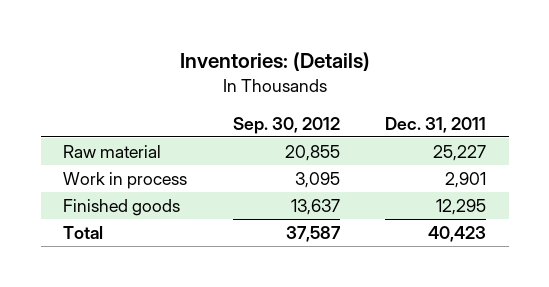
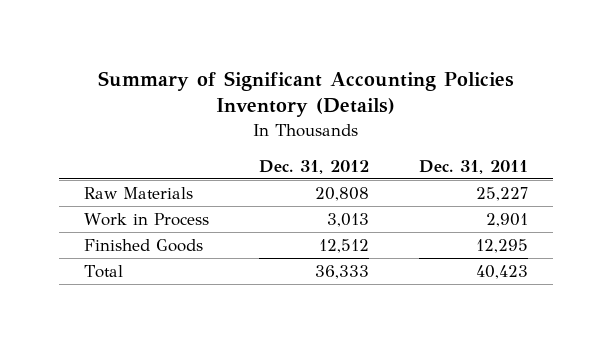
[179,51,370,71] Inventories: (Details) -> [97,70,514,118] Summary of Significant Accounting Policies Inventory (Details)
[232,116,340,134] Sep. 30, 2012 -> none
none -> [258,159,369,174] Dec. 31, 2012
[63,145,162,159] Raw material -> [83,187,193,200] Raw Materials
[63,172,188,190] Work in process -> [83,213,209,227] Work in Process
[63,199,181,217] Finished goods -> [83,239,203,253] Finished Goods

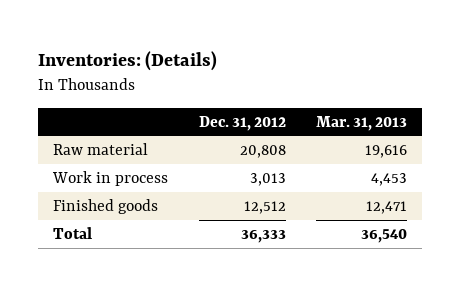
[97,70,514,118] Summary of Significant Accounting Policies Inventory (Details) -> [38,50,218,71] Inventories: (Details)
[418,159,528,174] Dec. 31, 2011 -> none
none -> [315,115,407,131] Mar. 31, 2013
[83,187,193,200] Raw Materials -> [53,142,149,155] Raw material
[83,213,209,227] Work in Process -> [52,170,169,186] Work in process
[83,239,203,253] Finished Goods -> [53,198,159,214] Finished goods

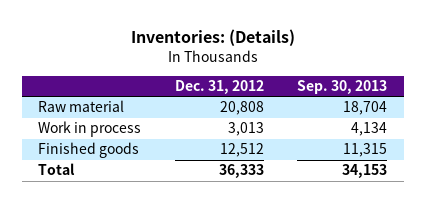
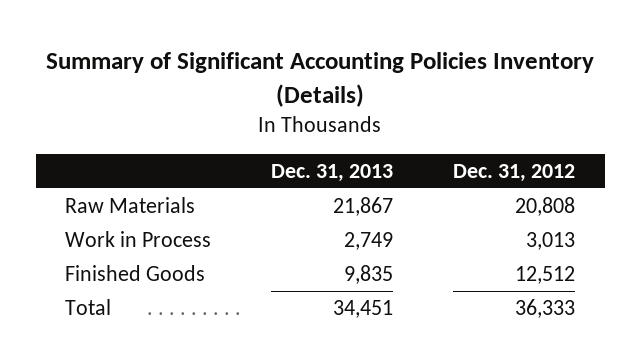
[130,29,295,47] Inventories: (Details) -> [46,52,595,107] Summary of Significant Accounting Policies Inventory (Details)
[297,80,388,95] Sep. 30, 2013 -> none
none -> [271,163,394,182] Dec. 31, 2013
[38,100,125,113] Raw material -> [65,196,196,213] Raw Materials
[38,121,142,138] Work in process -> [65,230,212,247] Work in Process
[38,142,140,159] Finished goods -> [65,264,206,281] Finished Goods

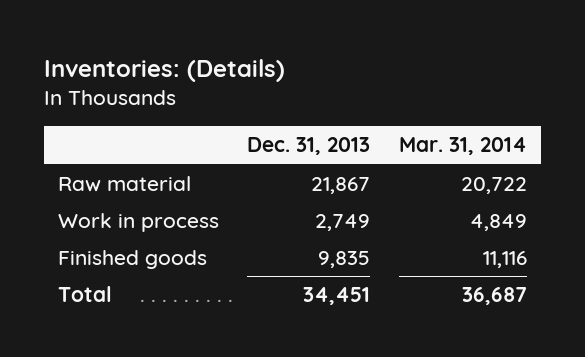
[46,52,595,107] Summary of Significant Accounting Policies Inventory (Details) -> [43,58,285,82] Inventories: (Details)
[452,163,575,182] Dec. 31, 2012 -> none
none -> [398,137,527,156] Mar. 31, 2014
[65,196,196,213] Raw Materials -> [58,176,192,193] Raw material
[65,230,212,247] Work in Process -> [58,213,220,233] Work in process
[65,264,206,281] Finished Goods -> [58,250,208,270] Finished goods

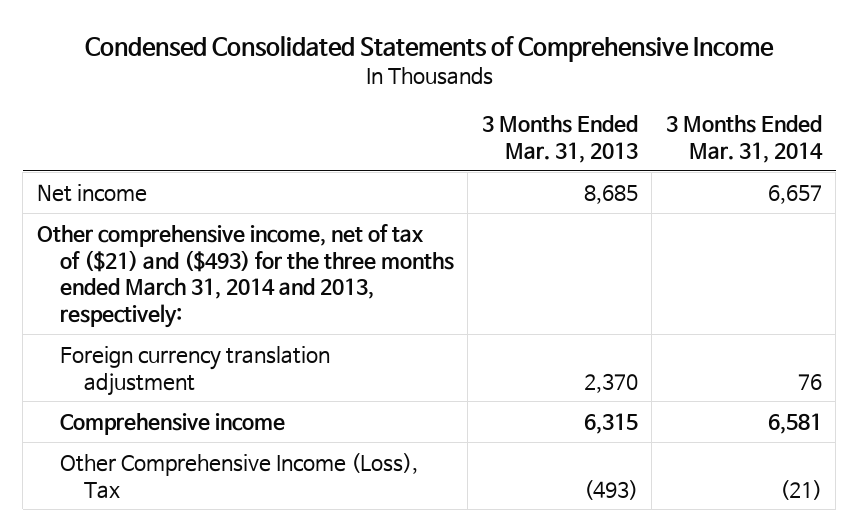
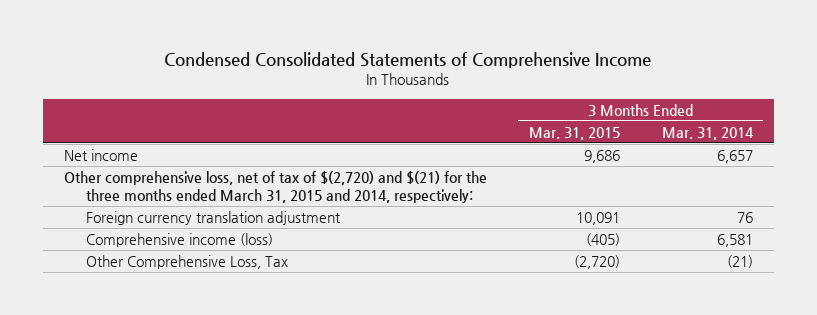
[481,115,638,164] 3 Months Ended Mar. 31, 2013 -> none
none -> [528,126,620,140] Mar. 31, 2015
[36,223,455,329] Other comprehensive income, net of tax of ($21) and ($493) for the three months ended March 31, 2014 and 2013, respectively: -> [64,171,488,203] Other comprehensive loss, net of tax of $(2,720) and $(21) for the three months ended March 31, 2015 and 2014, respectively:
[60,412,286,435] Comprehensive income -> [86,233,274,248] Comprehensive income (loss)
[60,452,419,499] Other Comprehensive Income (Loss), Tax -> [86,255,289,270] Other Comprehensive Loss, Tax

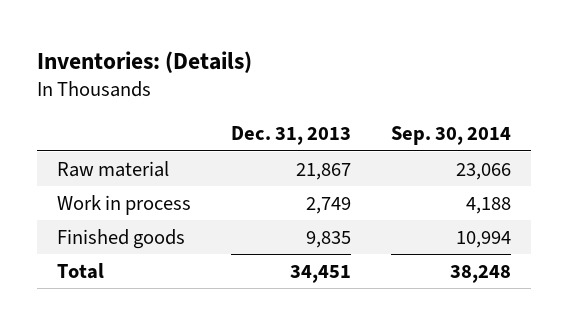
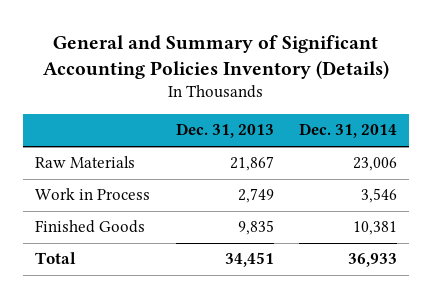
[36,50,252,73] Inventories: (Details) -> [43,34,390,79] General and Summary of Significant Accounting Policies Inventory (Details)
[390,126,511,146] Sep. 30, 2014 -> none
none -> [298,123,397,139] Dec. 31, 2014
[56,160,169,177] Raw material -> [35,156,136,169] Raw Materials
[56,194,191,215] Work in process -> [35,188,151,201] Work in Process
[56,228,185,249] Finished goods -> [35,220,146,234] Finished Goods

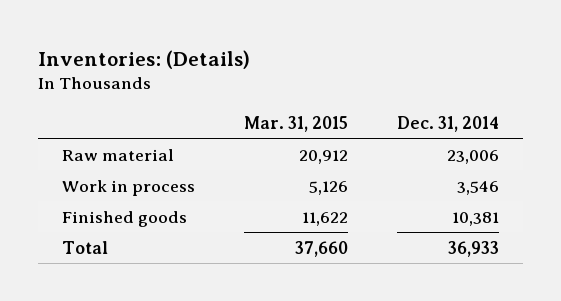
[43,34,390,79] General and Summary of Significant Accounting Policies Inventory (Details) -> [38,49,251,69] Inventories: (Details)
[175,123,274,139] Dec. 31, 2013 -> none
none -> [244,115,349,132] Mar. 31, 2015
[35,156,136,169] Raw Materials -> [62,148,175,161] Raw material
[35,188,151,201] Work in Process -> [62,179,196,196] Work in process
[35,220,146,234] Finished Goods -> [62,210,188,227] Finished goods

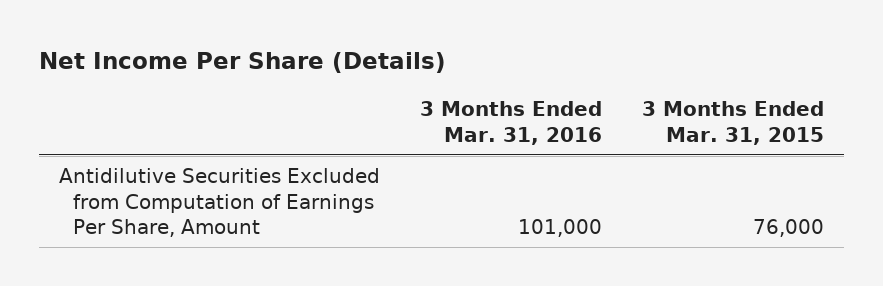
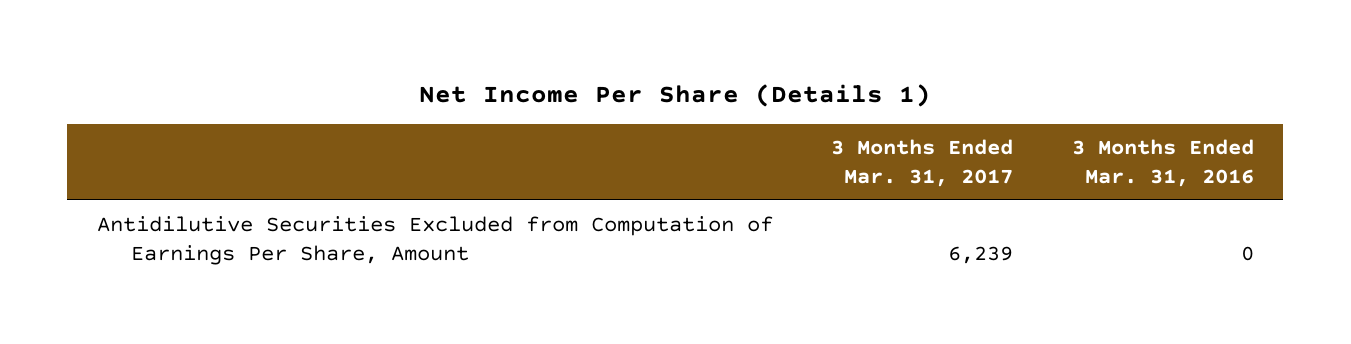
[38,52,446,74] Net Income Per Share (Details) -> [419,84,932,108] Net Income Per Share (Details 1)
[642,101,825,145] 3 Months Ended Mar. 31, 2015 -> none
none -> [831,139,1014,188] 3 Months Ended Mar. 31, 2017
[517,218,602,237] 101,000 -> [1240,245,1254,261] 0

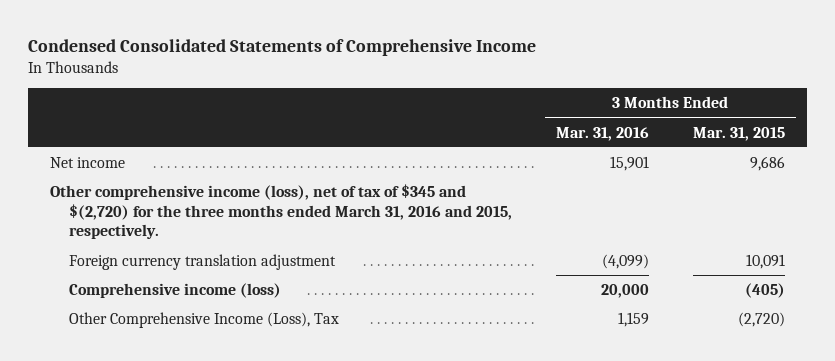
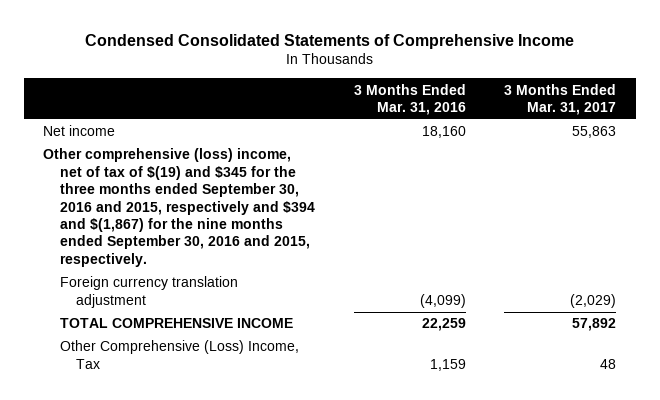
[692,126,785,141] Mar. 31, 2015 -> none
none -> [504,83,617,116] 3 Months Ended Mar. 31, 2017
[609,155,649,171] 15,901 -> [421,126,466,139] 18,160
[50,183,512,240] Other comprehensive income (loss), net of tax of $345 and $(2,720) for the three months ended March 31, 2016 and 2015, respectively. -> [43,148,315,267] Other comprehensive (loss) income, net of tax of $(19) and $345 for the three months ended September 30, 2016 and 2015, respectively and $394 and $(1,867) for the nine months ended September 30, 2016 and 2015, respectively.
[68,282,281,298] Comprehensive income (loss) -> [59,318,293,329] TOTAL COMPREHENSIVE INCOME
[600,283,649,298] 20,000 -> [421,318,466,332] 22,259
[68,311,339,328] Other Comprehensive Income (Loss), Tax -> [59,340,299,369] Other Comprehensive (Loss) Income, Tax

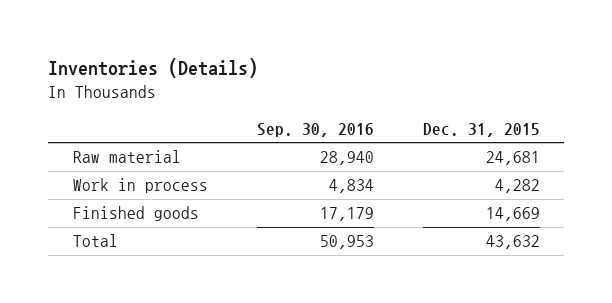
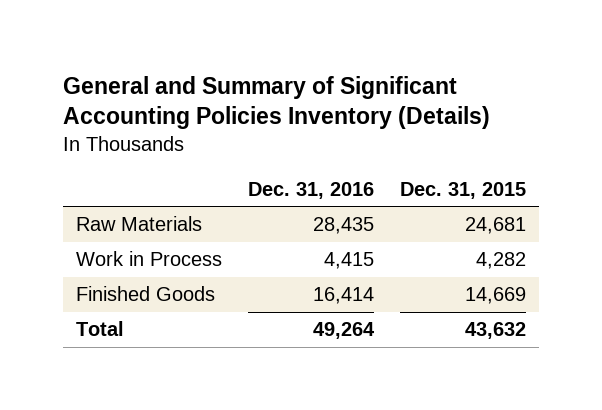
[48,58,259,79] Inventories (Details) -> [62,75,490,130] General and Summary of Significant Accounting Policies Inventory (Details)
[256,122,374,137] Sep. 30, 2016 -> none
none -> [247,181,374,199] Dec. 31, 2016
[72,150,181,164] Raw material -> [75,216,202,232] Raw Materials
[72,178,208,194] Work in process -> [75,251,222,267] Work in Process
[72,206,199,222] Finished goods -> [75,286,215,302] Finished Goods

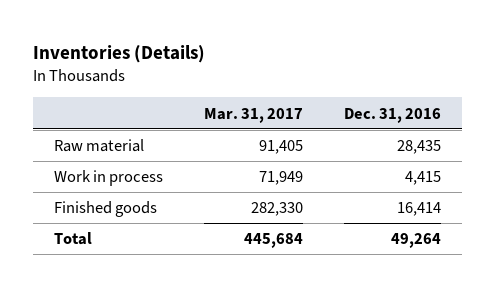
[62,75,490,130] General and Summary of Significant Accounting Policies Inventory (Details) -> [33,44,206,63] Inventories (Details)
[399,181,526,199] Dec. 31, 2015 -> none
none -> [204,107,304,123] Mar. 31, 2017
[75,216,202,232] Raw Materials -> [53,139,144,153] Raw material
[75,251,222,267] Work in Process -> [53,170,163,187] Work in process
[75,286,215,302] Finished Goods -> [53,201,157,218] Finished goods

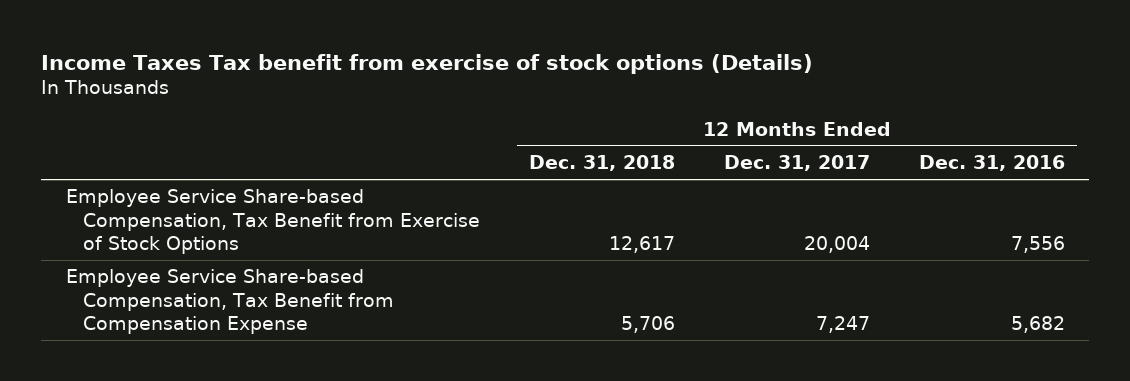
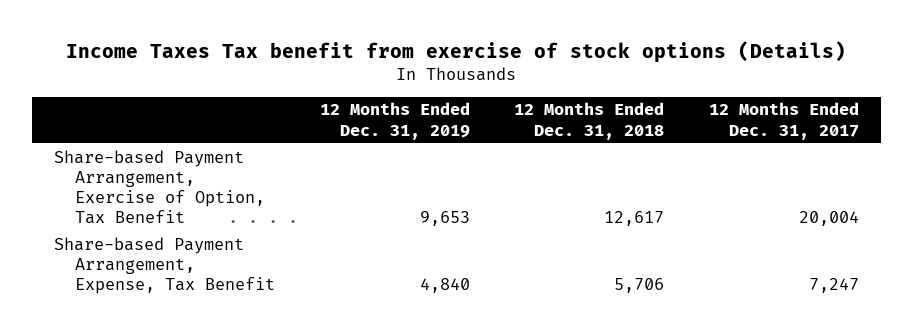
[918,155,1065,172] Dec. 31, 2016 -> none
none -> [319,102,470,140] 12 Months Ended Dec. 31, 2019
[65,189,481,255] Employee Service Share-based Compensation, Tax Benefit from Exercise of Stock Options -> [54,149,266,225] Share-based Payment Arrangement, Exercise of Option, Tax Benefit
[65,269,395,335] Employee Service Share-based Compensation, Tax Benefit from Compensation Expense -> [54,236,276,295] Share-based Payment Arrangement, Expense, Tax Benefit

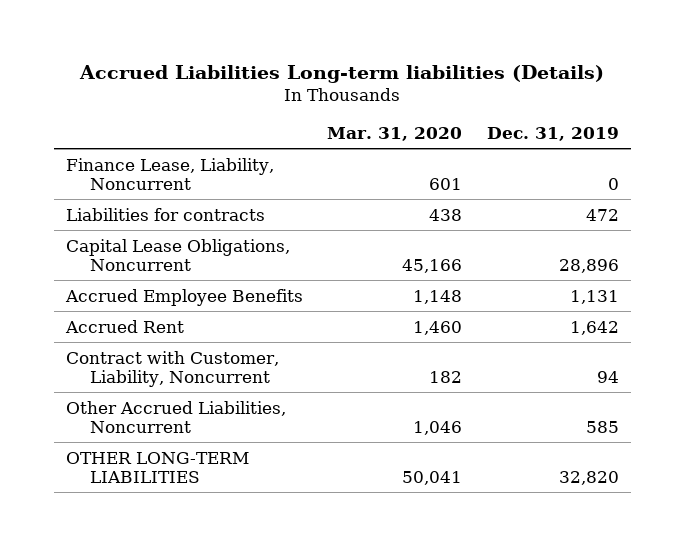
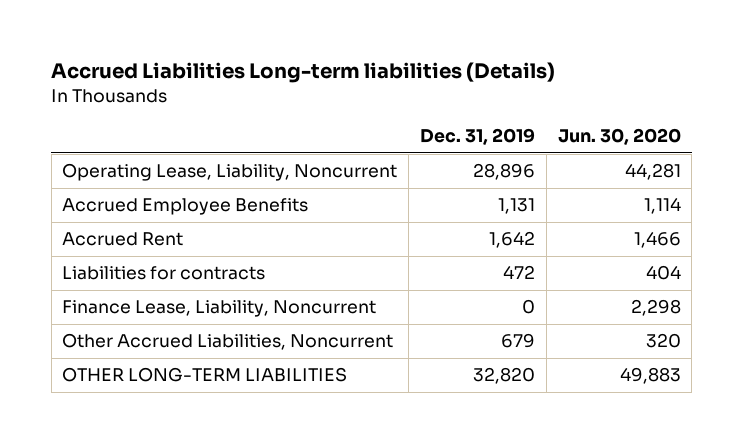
[327,126,463,141] Mar. 31, 2020 -> none
none -> [557,128,681,146] Jun. 30, 2020
[65,238,290,271] Capital Lease Obligations, Noncurrent -> [62,163,398,182] Operating Lease, Liability, Noncurrent
[65,350,279,387] Contract with Customer, Liability, Noncurrent -> none
[65,207,265,221] Liabilities for contracts -> [62,266,266,281] Liabilities for contracts
[65,157,274,190] Finance Lease, Liability, Noncurrent -> [62,300,377,318] Finance Lease, Liability, Noncurrent
[585,420,619,433] 585 -> [501,333,536,349] 679

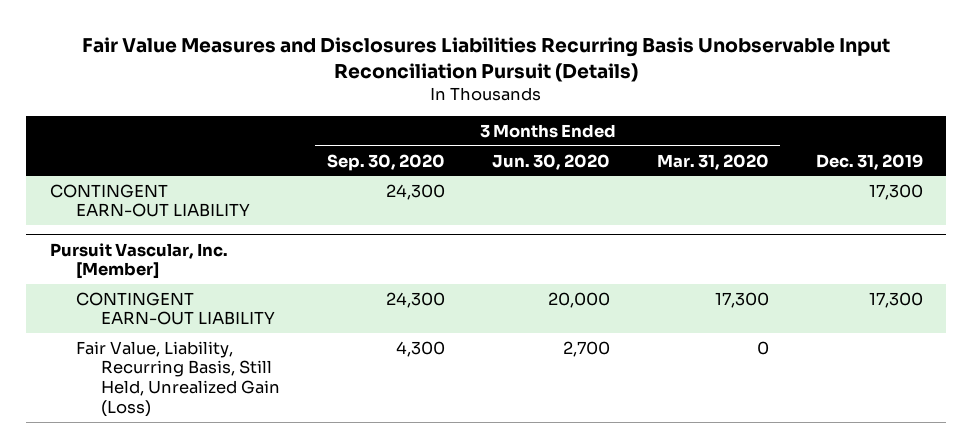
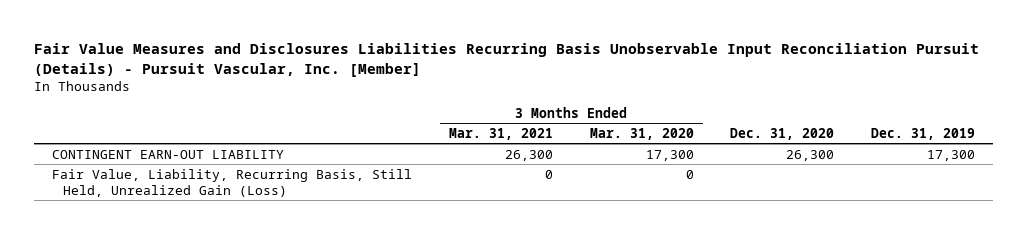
[82,36,891,82] Fair Value Measures and Disclosures Liabilities Recurring Basis Unobservable Input Reconciliation Pursuit (Details) -> [33,42,979,77] Fair Value Measures and Disclosures Liabilities Recurring Basis Unobservable Input Reconciliation Pursuit (Details) - Pursuit Vascular, Inc. [Member]
[327,153,446,171] Sep. 30, 2020 -> none
[491,153,610,170] Jun. 30, 2020 -> none
none -> [448,127,553,140] Mar. 31, 2021
none -> [730,127,835,140] Dec. 31, 2020
[49,183,250,218] CONTINGENT EARN-OUT LIABILITY -> none
[49,242,228,280] Pursuit Vascular, Inc. [Member] -> none

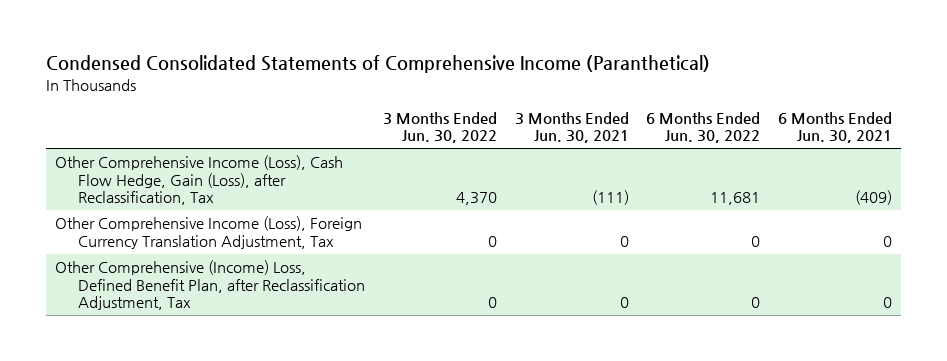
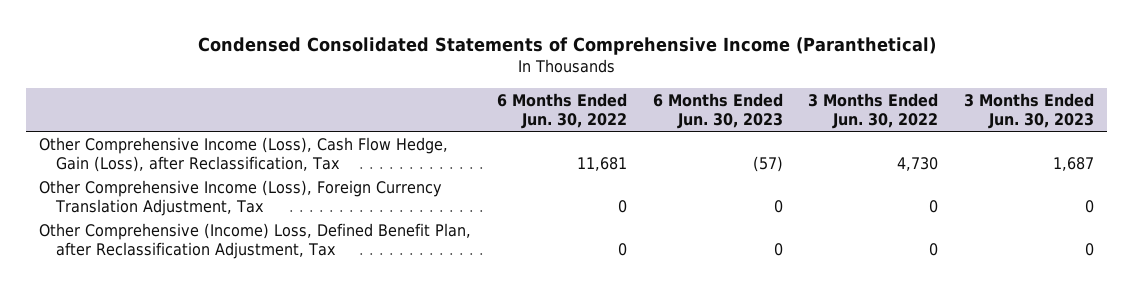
[514,112,629,144] 3 Months Ended Jun. 30, 2021 -> none
[778,112,893,144] 6 Months Ended Jun. 30, 2021 -> none
none -> [652,92,783,130] 6 Months Ended Jun. 30, 2023
none -> [963,92,1094,130] 3 Months Ended Jun. 30, 2023
[455,192,497,206] 4,370 -> [897,156,939,171] 4,730

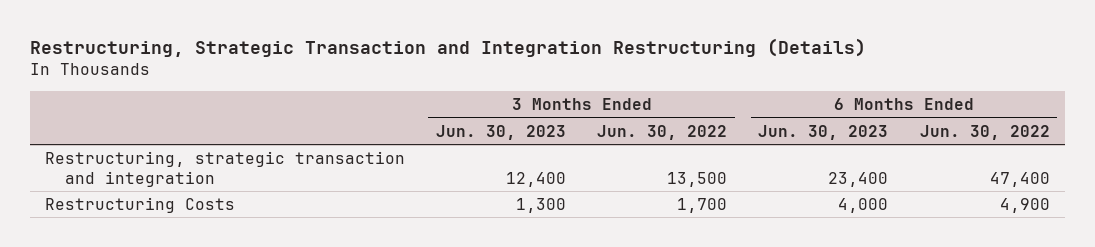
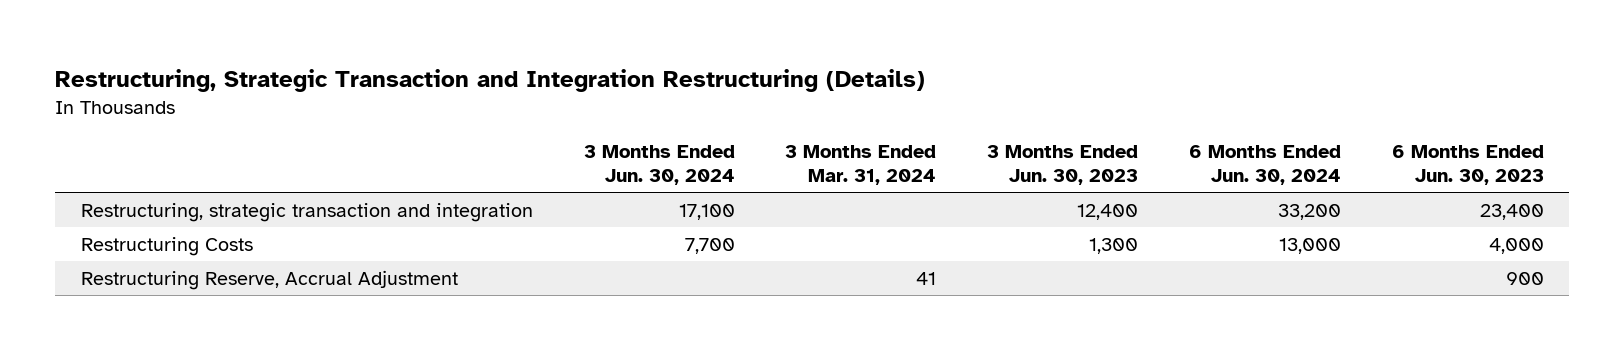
[597,124,728,140] Jun. 30, 2022 -> none
[919,124,1050,140] Jun. 30, 2022 -> none
none -> [583,145,735,186] 3 Months Ended Jun. 30, 2024
none -> [785,145,937,186] 3 Months Ended Mar. 31, 2024
none -> [1188,145,1341,186] 6 Months Ended Jun. 30, 2024
none -> [80,269,458,290] Restructuring Reserve, Accrual Adjustment

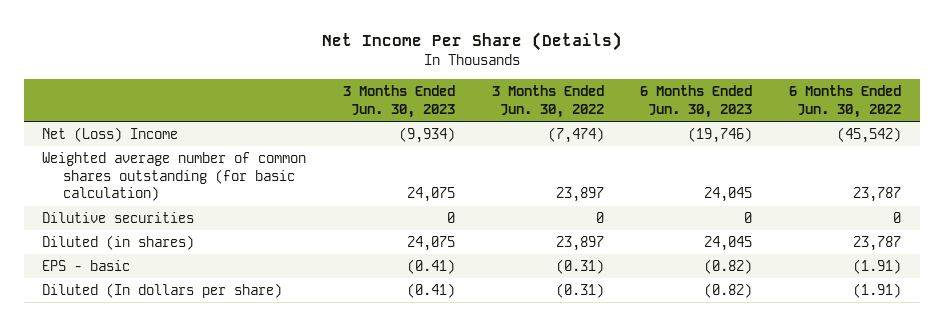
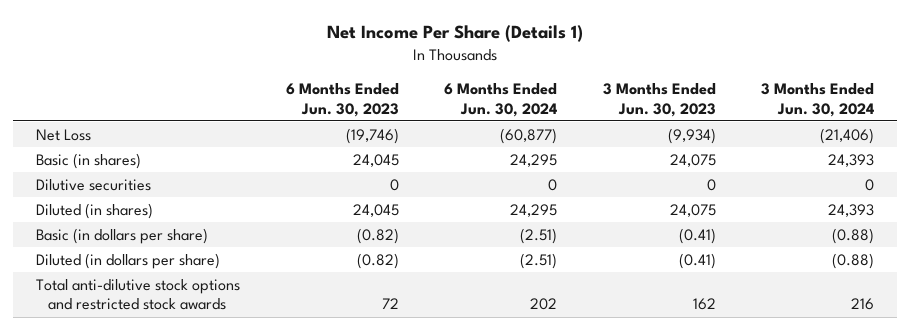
[321,31,622,51] Net Income Per Share (Details) -> [327,25,584,43] Net Income Per Share (Details 1)
[491,85,604,118] 3 Months Ended Jun. 30, 2022 -> none
[789,85,902,118] 6 Months Ended Jun. 30, 2022 -> none
none -> [444,83,558,117] 6 Months Ended Jun. 30, 2024
none -> [761,83,875,117] 3 Months Ended Jun. 30, 2024
[42,127,179,143] Net (Loss) Income -> [35,128,91,141] Net Loss
[42,152,307,202] Weighted average number of common shares outstanding (for basic calculation) -> [35,152,141,169] Basic (in shares)
[42,260,131,272] EPS - basic -> [35,227,208,244] Basic (in dollars per share)
[42,283,283,299] Diluted (In dollars per share) -> [35,252,220,269] Diluted (in dollars per share)
none -> [35,278,240,311] Total anti-dilutive stock options and restricted stock awards

